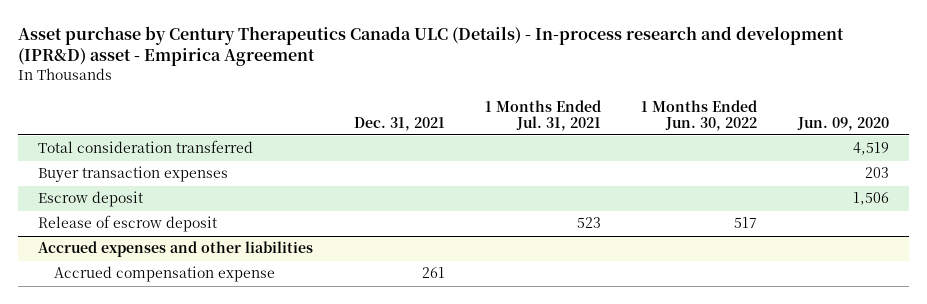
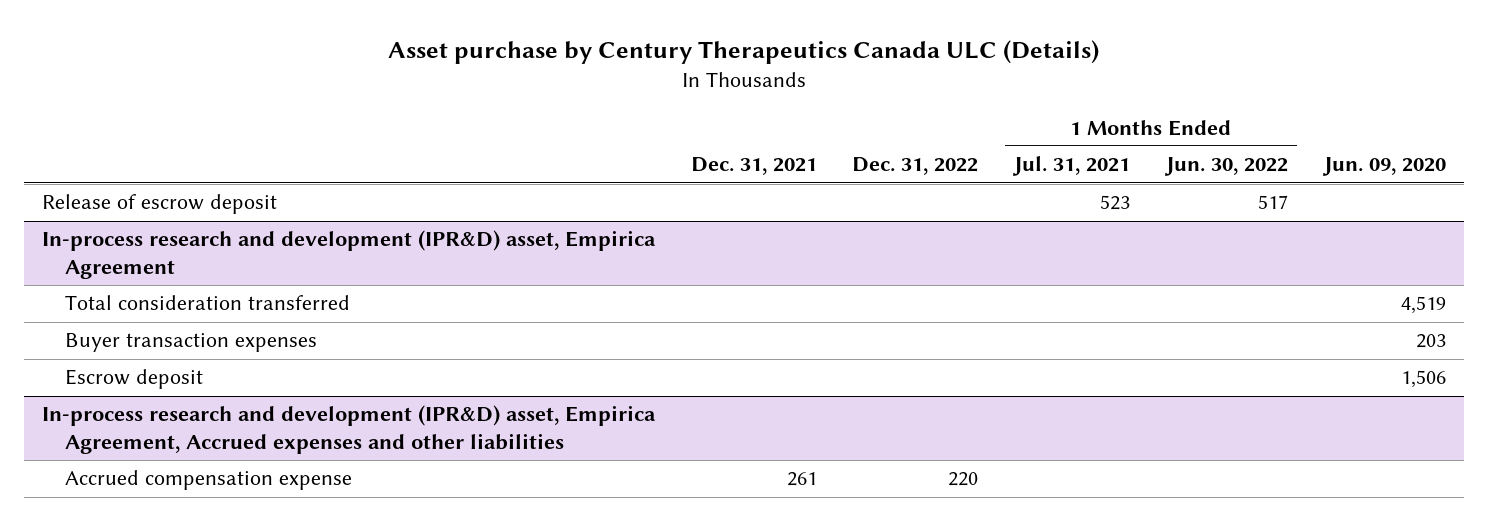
[18,25,845,67] Asset purchase by Century Therapeutics Canada ULC (Details) - In-process research and development (IPR&D) asset - Empirica Agreement -> [387,39,1099,64] Asset purchase by Century Therapeutics Canada ULC (Details)
none -> [852,157,979,176] Dec. 31, 2022
[38,215,218,233] Release of escrow deposit -> [41,194,277,215] Release of escrow deposit
none -> [41,230,656,279] In-process research and development (IPR&D) asset, Empirica Agreement
[38,241,314,258] Accrued expenses and other liabilities -> none
none -> [41,405,656,454] In-process research and development (IPR&D) asset, Empirica Agreement, Accrued expenses and other liabilities

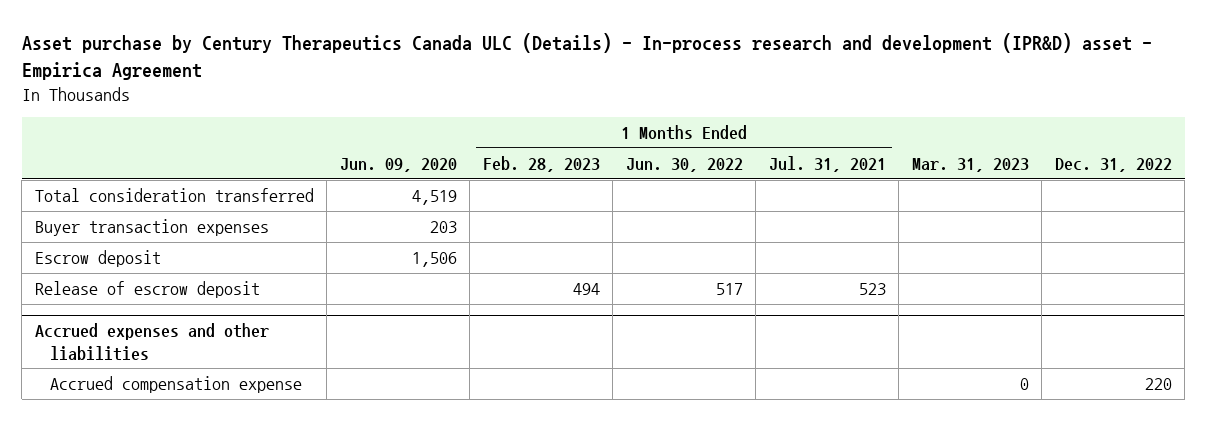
[387,39,1099,64] Asset purchase by Century Therapeutics Canada ULC (Details) -> [21,32,1152,80] Asset purchase by Century Therapeutics Canada ULC (Details) - In-process research and development (IPR&D) asset - Empirica Agreement
[690,157,817,176] Dec. 31, 2021 -> none
none -> [482,155,600,172] Feb. 28, 2023
none -> [911,157,1029,172] Mar. 31, 2023
[41,230,656,279] In-process research and development (IPR&D) asset, Empirica Agreement -> none
[41,405,656,454] In-process research and development (IPR&D) asset, Empirica Agreement, Accrued expenses and other liabilities -> none
[41,194,277,215] Release of escrow deposit -> [34,280,260,298] Release of escrow deposit
none -> [34,323,269,361] Accrued expenses and other liabilities

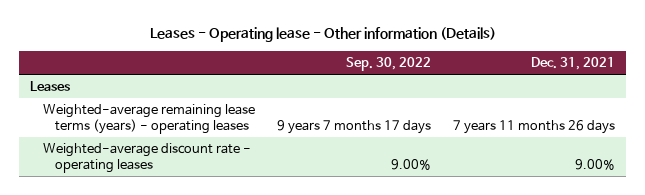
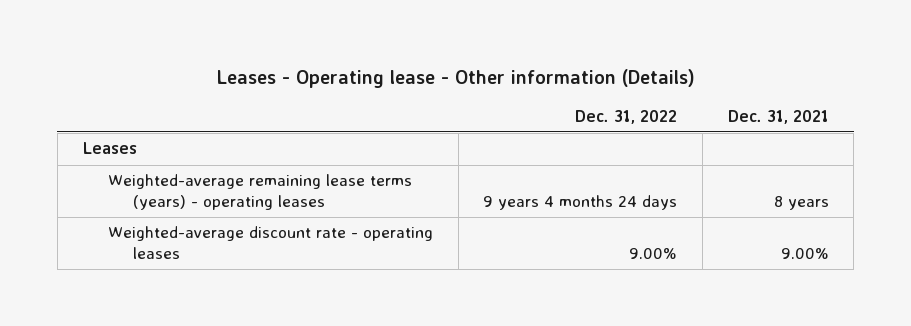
[345,56,431,71] Sep. 30, 2022 -> none
none -> [575,109,678,124] Dec. 31, 2022
[452,119,615,134] 7 years 11 months 26 days -> [773,195,829,210] 8 years

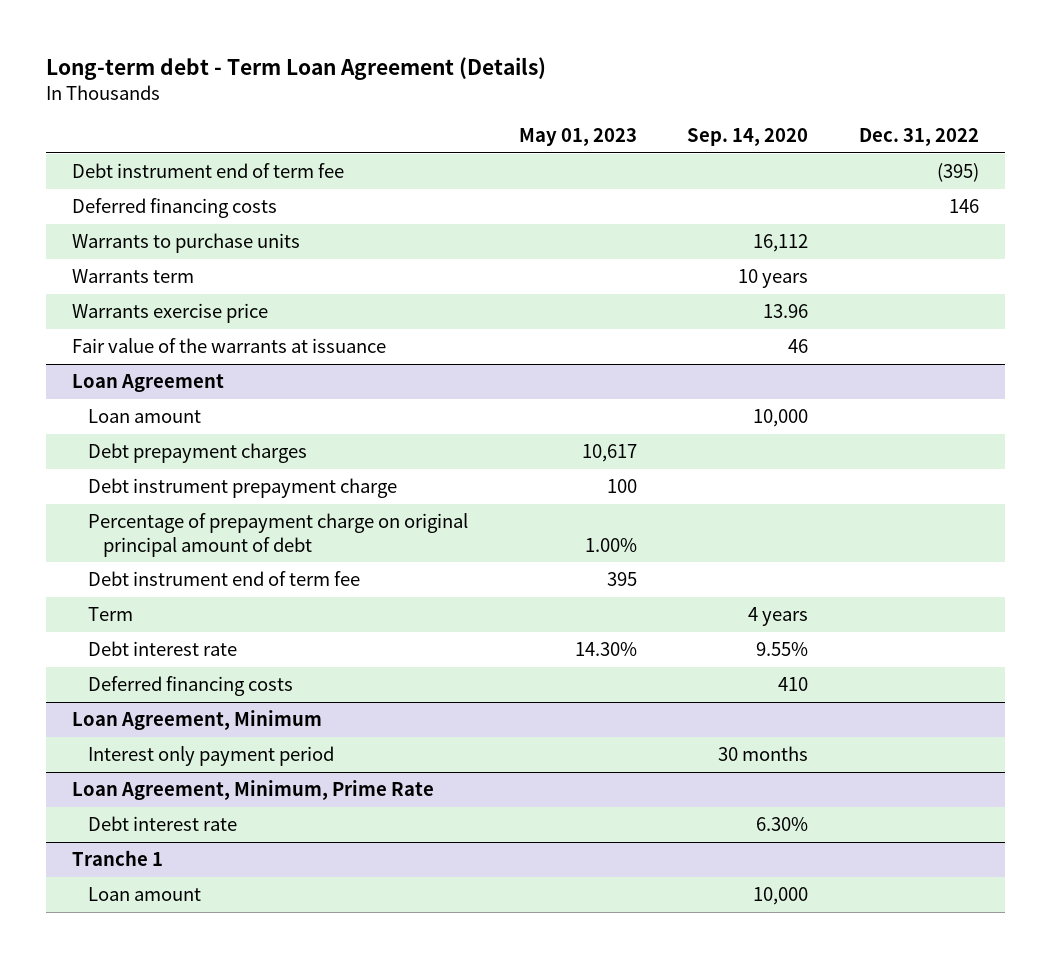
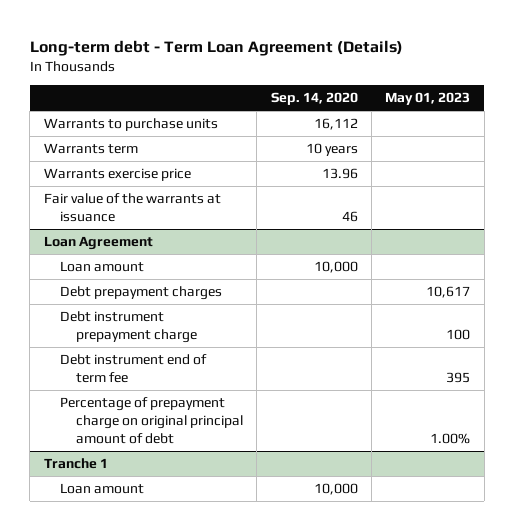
[859,127,980,146] Dec. 31, 2022 -> none
[71,163,344,179] Debt instrument end of term fee -> none
[71,198,277,219] Deferred financing costs -> none
[87,607,133,622] Term -> none
[87,641,237,657] Debt interest rate -> none
[87,676,293,697] Deferred financing costs -> none
[71,710,322,731] Loan Agreement, Minimum -> none
[87,746,334,767] Interest only payment period -> none
[71,780,434,801] Loan Agreement, Minimum, Prime Rate -> none
[87,816,237,832] Debt interest rate -> none
[87,513,468,557] Percentage of prepayment charge on original principal amount of debt -> [59,397,243,445] Percentage of prepayment charge on original principal amount of debt

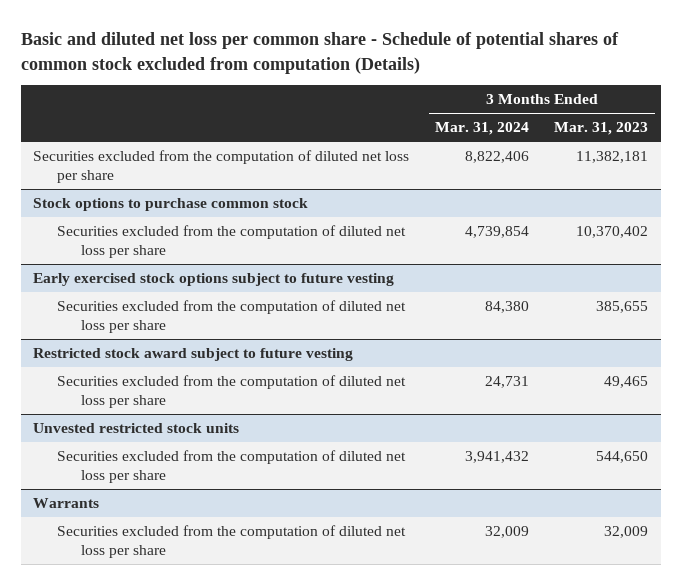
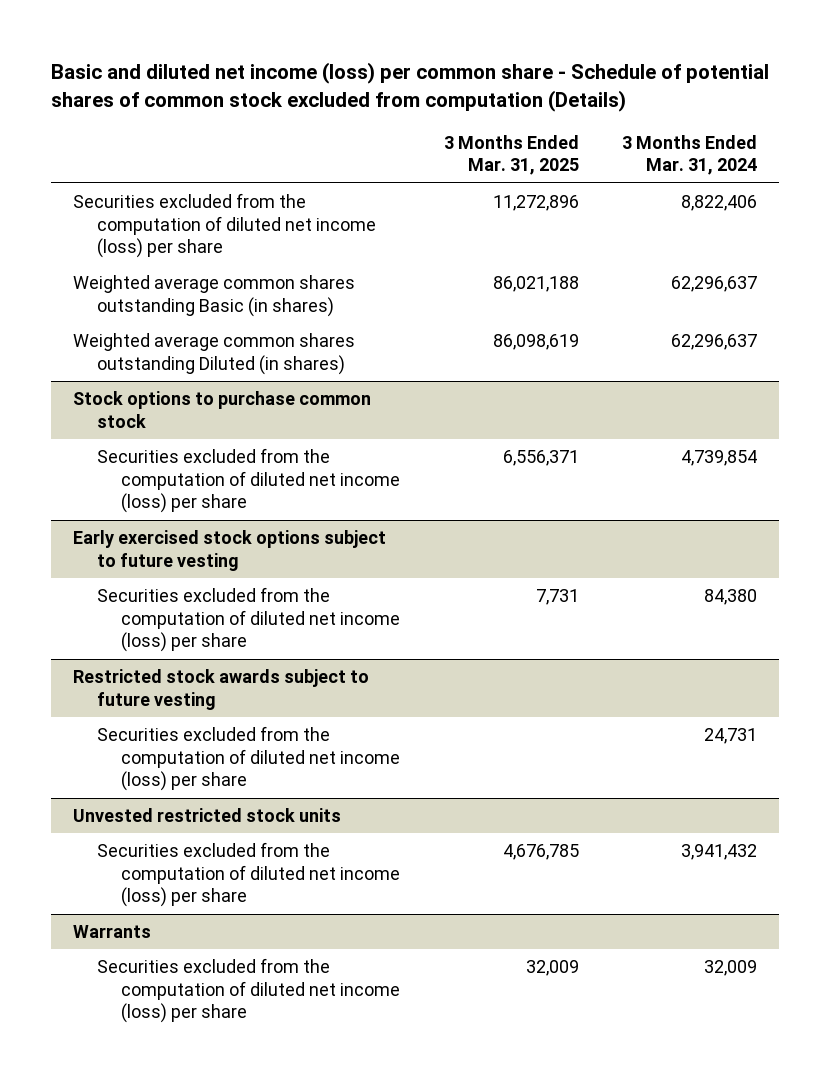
[20,32,619,74] Basic and diluted net loss per common share - Schedule of potential shares of common stock excluded from computation (Details) -> [51,62,770,112] Basic and diluted net income (loss) per common share - Schedule of potential shares of common stock excluded from computation (Details)
[554,122,649,136] Mar. 31, 2023 -> none
none -> [443,134,579,176] 3 Months Ended Mar. 31, 2025
[33,150,410,183] Securities excluded from the computation of diluted net loss per share -> [73,192,377,259] Securities excluded from the computation of diluted net income (loss) per share
none -> [73,274,356,317] Weighted average common shares outstanding Basic (in shares)
none -> [73,332,356,375] Weighted average common shares outstanding Diluted (in shares)
[57,225,407,258] Securities excluded from the computation of diluted net loss per share -> [97,447,400,514] Securities excluded from the computation of diluted net income (loss) per share
[57,300,407,333] Securities excluded from the computation of diluted net loss per share -> [97,586,400,653] Securities excluded from the computation of diluted net income (loss) per share
[33,348,354,362] Restricted stock award subject to future vesting -> [73,668,370,710] Restricted stock awards subject to future vesting
[57,375,407,408] Securities excluded from the computation of diluted net loss per share -> [97,725,400,792] Securities excluded from the computation of diluted net income (loss) per share
[57,450,407,483] Securities excluded from the computation of diluted net loss per share -> [97,841,400,908] Securities excluded from the computation of diluted net income (loss) per share
[57,525,407,558] Securities excluded from the computation of diluted net loss per share -> [97,957,400,1024] Securities excluded from the computation of diluted net income (loss) per share

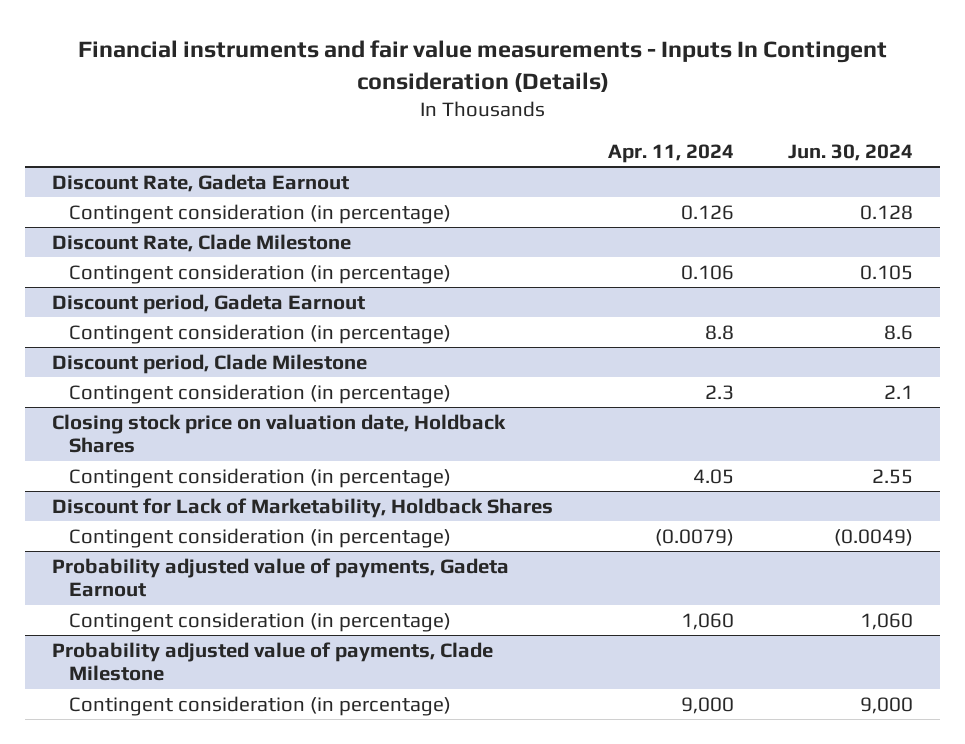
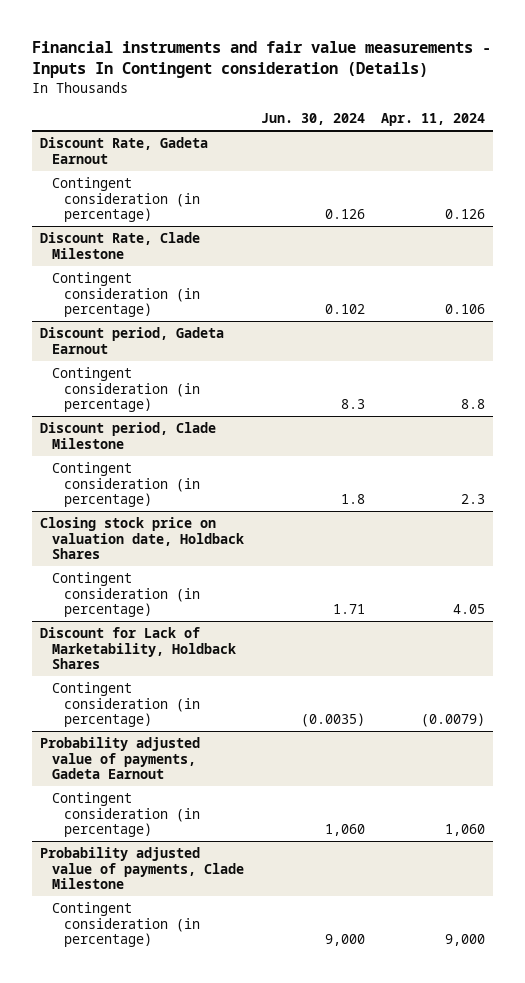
[860,204,914,220] 0.128 -> [324,209,365,220] 0.126
[860,264,914,280] 0.105 -> [324,304,365,315] 0.102
[884,324,914,340] 8.6 -> [340,399,365,410] 8.3
[884,384,914,399] 2.1 -> [340,494,365,505] 1.8
[872,468,914,484] 2.55 -> [332,604,365,615] 1.71
[834,528,914,546] (0.0049) -> [300,713,365,728] (0.0035)

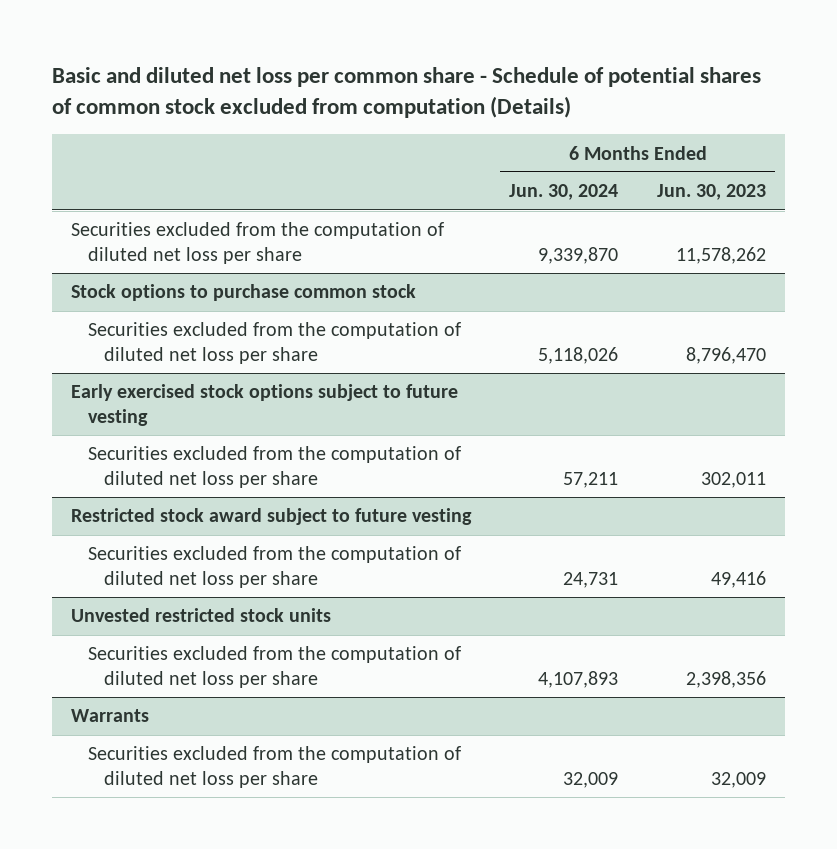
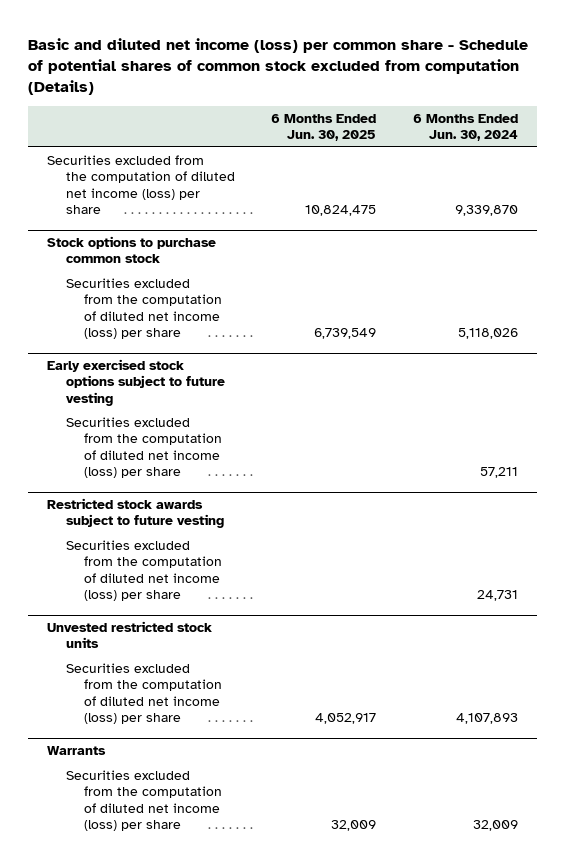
[51,67,761,119] Basic and diluted net loss per common share - Schedule of potential shares of common stock excluded from computation (Details) -> [28,37,529,96] Basic and diluted net income (loss) per common share - Schedule of potential shares of common stock excluded from computation (Details)
[656,184,766,201] Jun. 30, 2023 -> none
none -> [271,113,377,142] 6 Months Ended Jun. 30, 2025
[71,222,445,264] Securities excluded from the computation of diluted net loss per share -> [46,154,235,215] Securities excluded from the computation of diluted net income (loss) per share
[87,322,461,364] Securities excluded from the computation of diluted net loss per share -> [65,277,223,340] Securities excluded from the computation of diluted net income (loss) per share
[87,446,461,488] Securities excluded from the computation of diluted net loss per share -> [65,416,223,479] Securities excluded from the computation of diluted net income (loss) per share
[71,508,473,526] Restricted stock award subject to future vesting -> [46,498,224,529] Restricted stock awards subject to future vesting
[87,546,461,588] Securities excluded from the computation of diluted net loss per share -> [65,539,223,602] Securities excluded from the computation of diluted net income (loss) per share
[87,646,461,688] Securities excluded from the computation of diluted net loss per share -> [65,662,223,725] Securities excluded from the computation of diluted net income (loss) per share
[87,746,461,788] Securities excluded from the computation of diluted net loss per share -> [65,769,223,832] Securities excluded from the computation of diluted net income (loss) per share

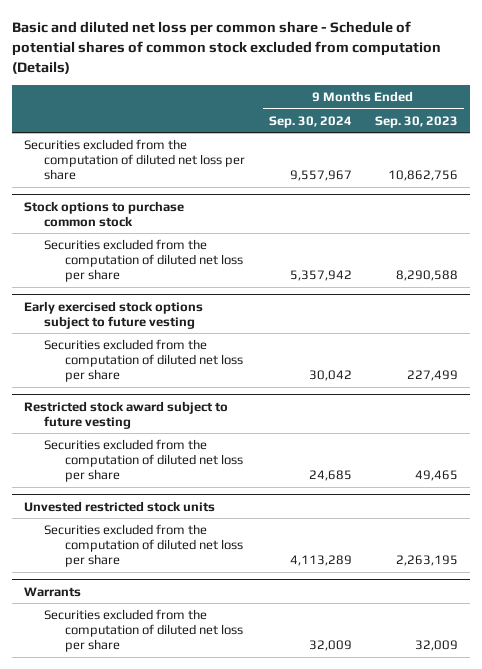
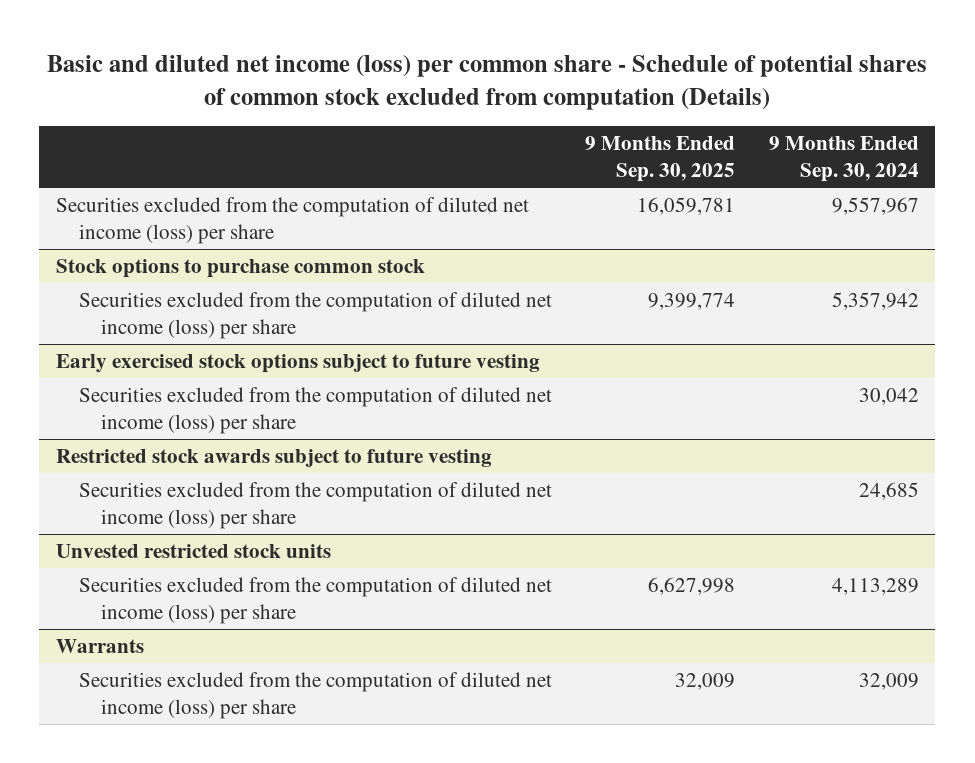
[12,21,442,75] Basic and diluted net loss per common share - Schedule of potential shares of common stock excluded from computation (Details) -> [47,55,928,110] Basic and diluted net income (loss) per common share - Schedule of potential shares of common stock excluded from computation (Details)
[374,115,458,128] Sep. 30, 2023 -> none
none -> [585,135,736,183] 9 Months Ended Sep. 30, 2025
[24,139,246,181] Securities excluded from the computation of diluted net loss per share -> [56,196,530,245] Securities excluded from the computation of diluted net income (loss) per share
[44,239,243,283] Securities excluded from the computation of diluted net loss per share -> [78,291,552,340] Securities excluded from the computation of diluted net income (loss) per share
[44,339,243,383] Securities excluded from the computation of diluted net loss per share -> [78,386,552,435] Securities excluded from the computation of diluted net income (loss) per share
[24,400,229,429] Restricted stock award subject to future vesting -> [56,448,493,467] Restricted stock awards subject to future vesting
[44,439,243,483] Securities excluded from the computation of diluted net loss per share -> [78,481,552,530] Securities excluded from the computation of diluted net income (loss) per share
[44,524,243,568] Securities excluded from the computation of diluted net loss per share -> [78,576,552,625] Securities excluded from the computation of diluted net income (loss) per share
[44,609,243,653] Securities excluded from the computation of diluted net loss per share -> [78,671,552,720] Securities excluded from the computation of diluted net income (loss) per share

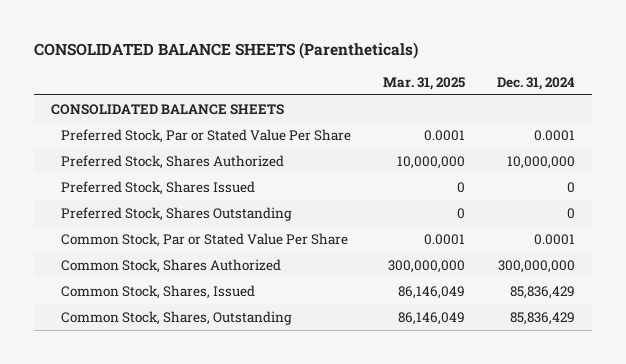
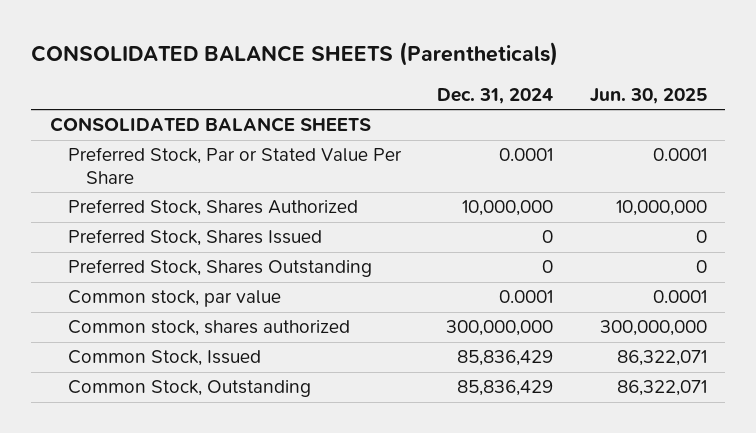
[383,76,466,90] Mar. 31, 2025 -> none
none -> [589,87,707,104] Jun. 30, 2025
[60,232,348,247] Common Stock, Par or Stated Value Per Share -> [68,290,282,308] Common stock, par value
[60,258,281,273] Common Stock, Shares Authorized -> [68,320,351,337] Common stock, shares authorized
[60,284,255,299] Common Stock, Shares, Issued -> [68,350,262,367] Common Stock, Issued
[60,310,292,325] Common Stock, Shares, Outstanding -> [68,380,312,398] Common Stock, Outstanding

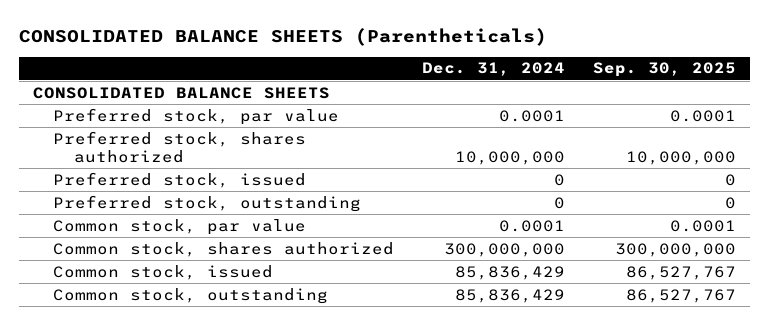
[589,87,707,104] Jun. 30, 2025 -> none
none -> [592,62,736,78] Sep. 30, 2025
[68,147,403,184] Preferred Stock, Par or Stated Value Per Share -> [53,107,340,125] Preferred stock, par value
[68,199,359,217] Preferred Stock, Shares Authorized -> [53,130,307,163] Preferred stock, shares authorized
[68,229,323,247] Preferred Stock, Shares Issued -> [53,171,307,188] Preferred stock, issued
[68,259,373,278] Preferred Stock, Shares Outstanding -> [53,194,362,212] Preferred stock, outstanding
[68,350,262,367] Common Stock, Issued -> [53,264,274,280] Common stock, issued
[68,380,312,398] Common Stock, Outstanding -> [53,287,329,304] Common stock, outstanding

